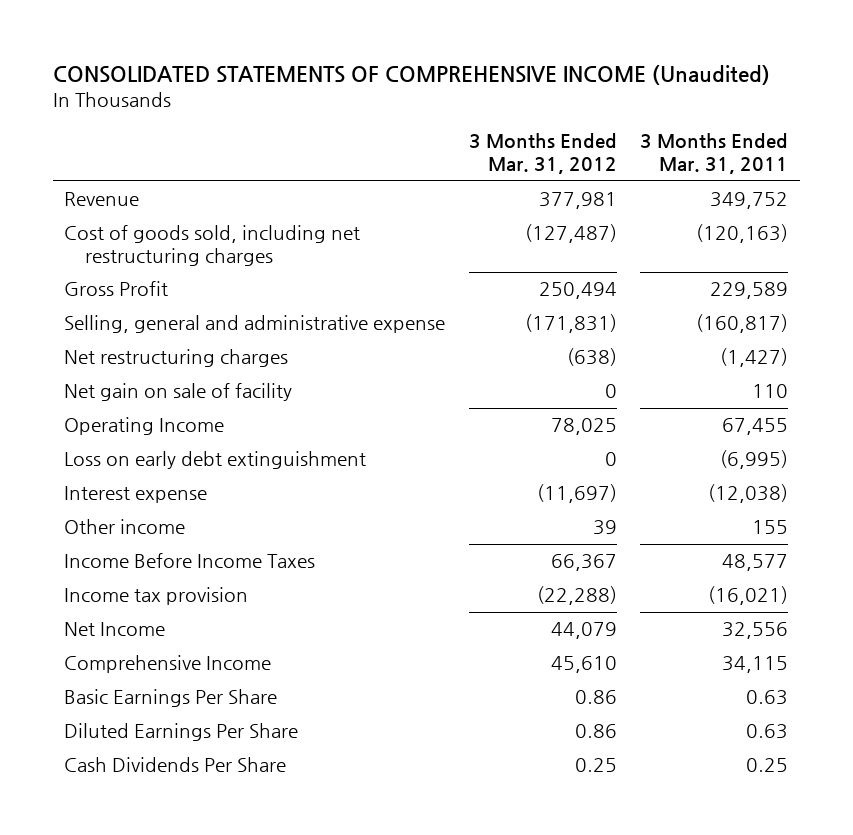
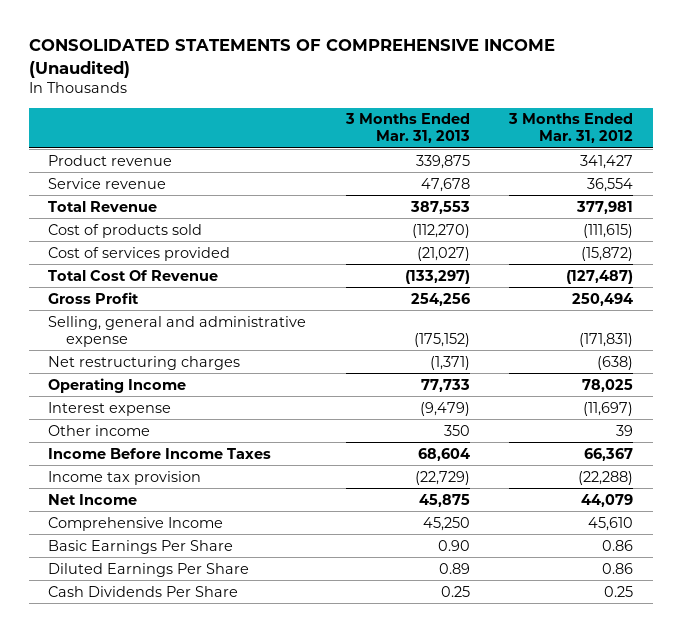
[640,133,789,175] 3 Months Ended Mar. 31, 2011 -> none
none -> [344,113,470,144] 3 Months Ended Mar. 31, 2013
none -> [48,154,173,166] Product revenue
none -> [48,177,167,189] Service revenue
[64,192,140,207] Revenue -> [48,200,158,212] Total Revenue
none -> [48,223,203,238] Cost of products sold
none -> [48,246,231,261] Cost of services provided
[64,225,361,267] Cost of goods sold, including net restructuring charges -> [48,269,219,281] Total Cost Of Revenue
[64,383,293,402] Net gain on sale of facility -> none
[64,451,367,470] Loss on early debt extinguishment -> none

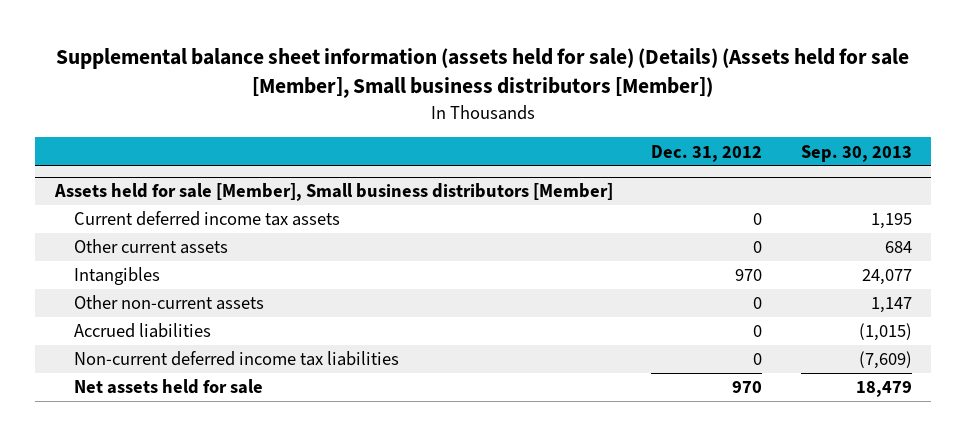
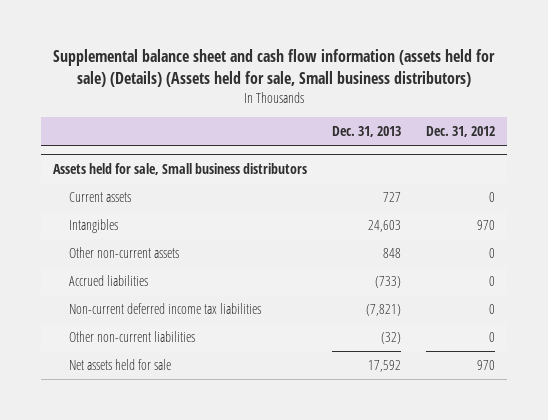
[56,48,910,99] Supplemental balance sheet information (assets held for sale) (Details) (Assets held for sale [Member], Small business distributors [Member]) -> [52,49,495,87] Supplemental balance sheet and cash flow information (assets held for sale) (Details) (Assets held for sale, Small business distributors)
[800,144,912,162] Sep. 30, 2013 -> none
none -> [331,125,401,137] Dec. 31, 2013
[73,211,340,227] Current deferred income tax assets -> none
[53,183,613,202] Assets held for sale [Member], Small business distributors [Member] -> [53,162,308,175] Assets held for sale, Small business distributors
[73,239,228,255] Other current assets -> [68,192,131,203] Current assets
none -> [68,331,195,343] Other non-current liabilities

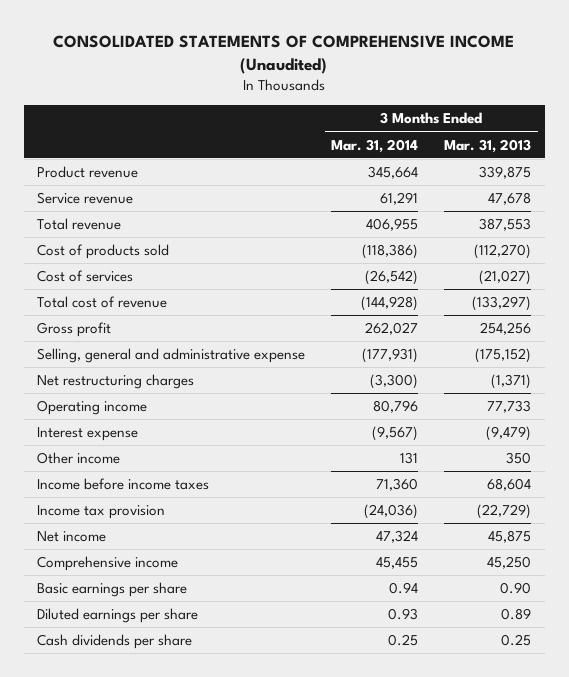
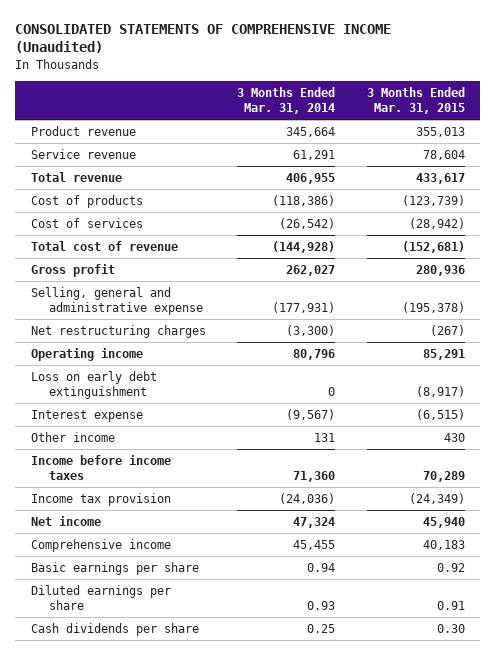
[444,138,532,153] Mar. 31, 2013 -> none
none -> [366,86,465,115] 3 Months Ended Mar. 31, 2015
[37,244,170,260] Cost of products sold -> [30,194,143,208] Cost of products
none -> [30,370,157,400] Loss on early debt extinguishment

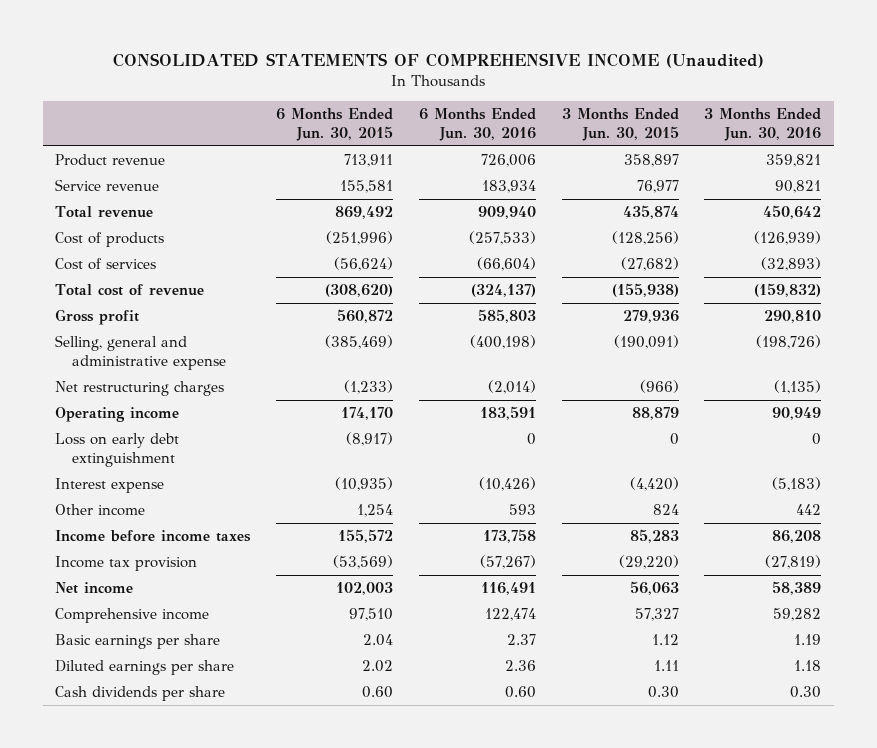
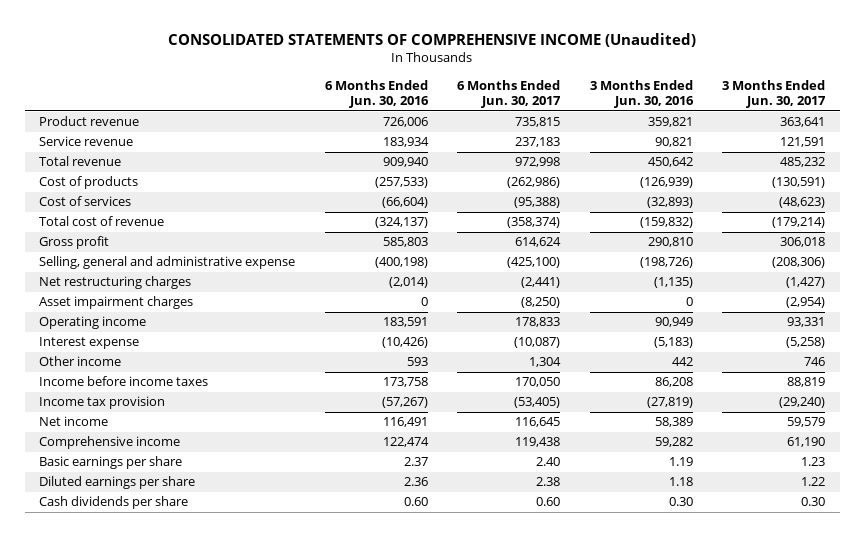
[276,108,394,142] 6 Months Ended Jun. 30, 2015 -> none
[561,108,679,142] 3 Months Ended Jun. 30, 2015 -> none
none -> [457,79,562,109] 6 Months Ended Jun. 30, 2017
none -> [722,79,827,109] 3 Months Ended Jun. 30, 2017
none -> [39,296,194,310] Asset impairment charges
[55,433,180,468] Loss on early debt extinguishment -> none

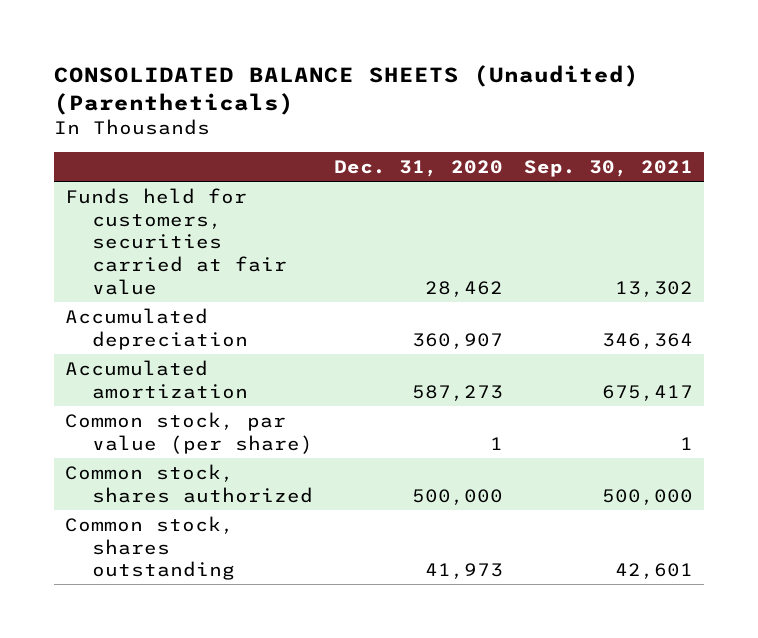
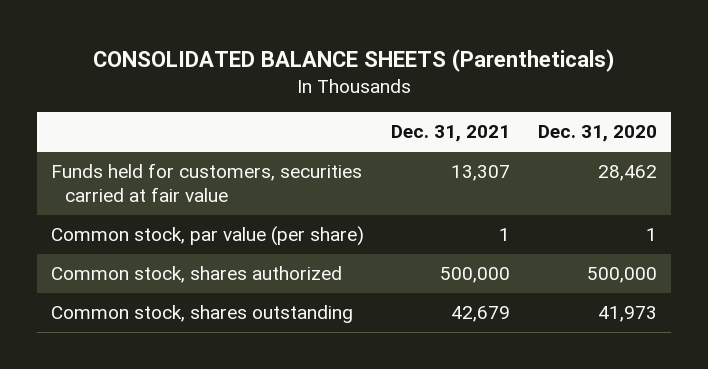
[54,64,640,115] CONSOLIDATED BALANCE SHEETS (Unaudited) (Parentheticals) -> [92,48,615,72] CONSOLIDATED BALANCE SHEETS (Parentheticals)
[524,159,694,177] Sep. 30, 2021 -> none
none -> [391,125,511,143] Dec. 31, 2021
[64,307,249,350] Accumulated depreciation -> none
[64,359,249,399] Accumulated amortization -> none

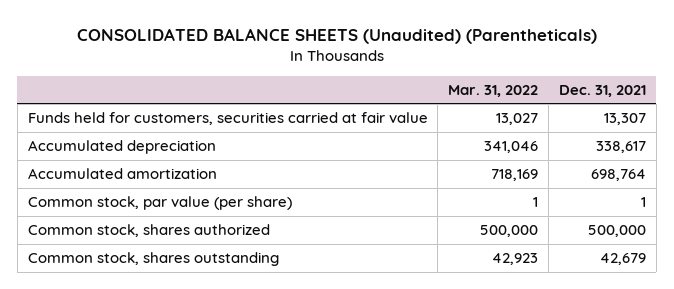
[92,48,615,72] CONSOLIDATED BALANCE SHEETS (Parentheticals) -> [76,27,597,44] CONSOLIDATED BALANCE SHEETS (Unaudited) (Parentheticals)
[538,125,658,143] Dec. 31, 2020 -> none
none -> [448,84,539,97] Mar. 31, 2022
none -> [27,140,216,155] Accumulated depreciation
none -> [27,168,217,180] Accumulated amortization

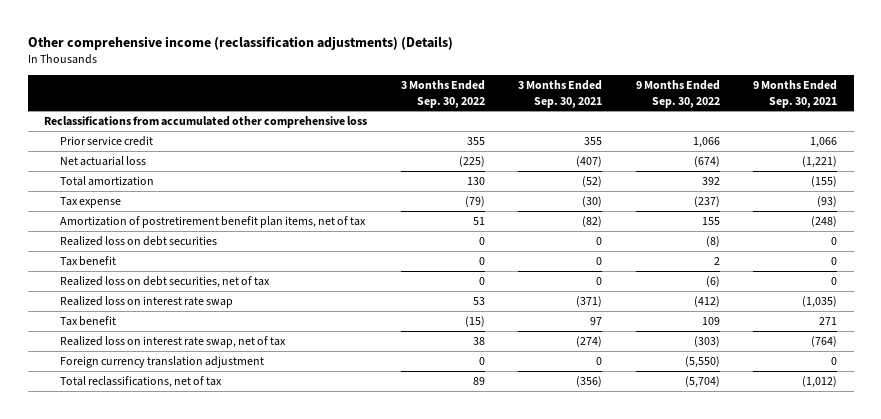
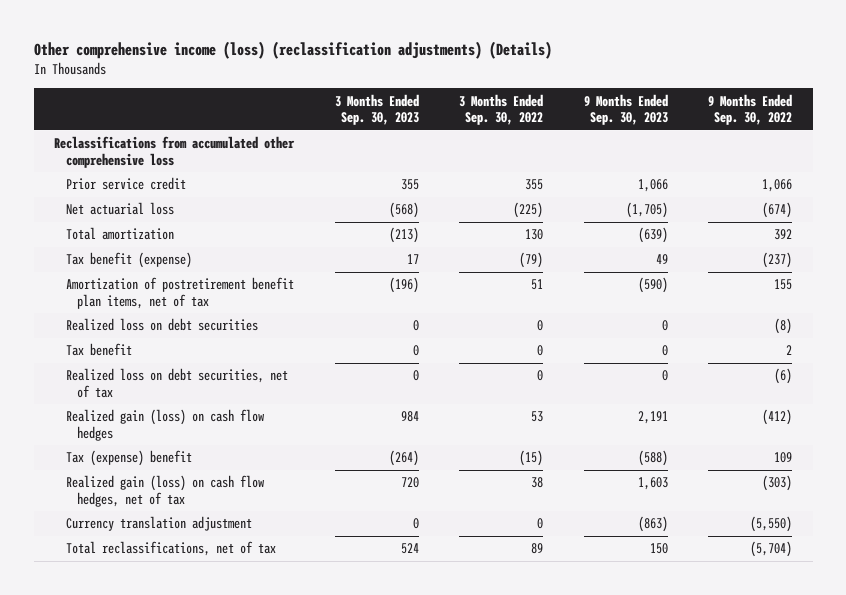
[27,35,453,50] Other comprehensive income (reclassification adjustments) (Details) -> [33,41,552,60] Other comprehensive income (loss) (reclassification adjustments) (Details)
[518,80,603,108] 3 Months Ended Sep. 30, 2021 -> none
[752,80,837,108] 9 Months Ended Sep. 30, 2021 -> none
none -> [334,93,419,126] 3 Months Ended Sep. 30, 2023
none -> [583,93,668,126] 9 Months Ended Sep. 30, 2023
[59,196,121,208] Tax expense -> [65,252,192,269] Tax benefit (expense)
[59,295,233,308] Realized loss on interest rate swap -> [65,409,264,442] Realized gain (loss) on cash flow hedges
[59,315,116,326] Tax benefit -> [65,450,192,467] Tax (expense) benefit
[59,335,286,348] Realized loss on interest rate swap, net of tax -> [65,475,264,508] Realized gain (loss) on cash flow hedges, net of tax
[59,355,264,368] Foreign currency translation adjustment -> [65,516,252,532] Currency translation adjustment

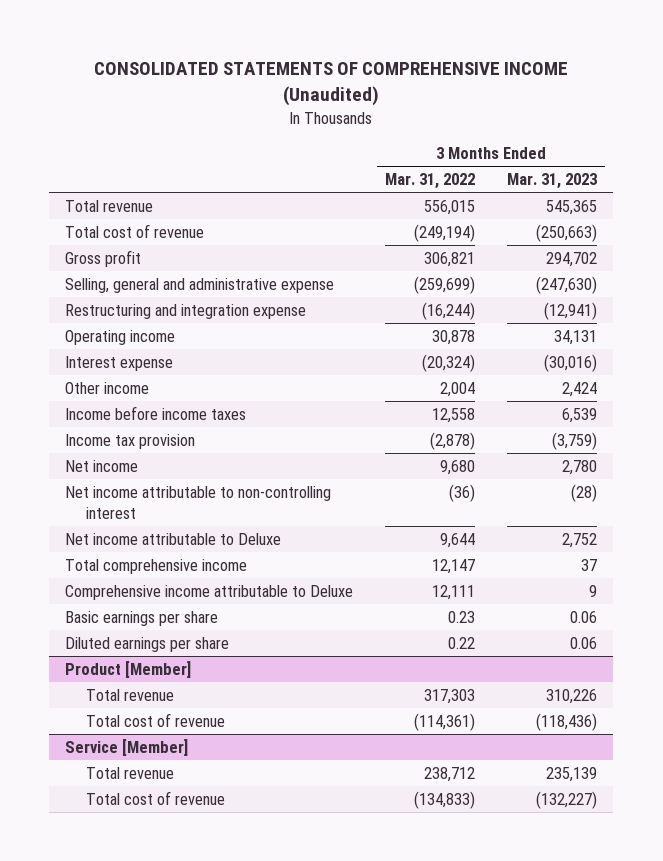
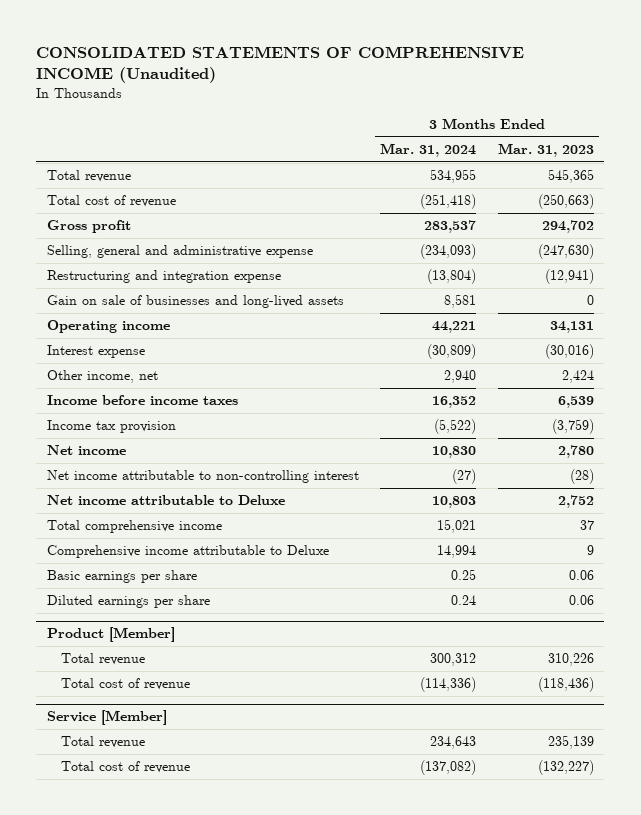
[385,173,476,190] Mar. 31, 2022 -> none
none -> [380,143,477,158] Mar. 31, 2024
none -> [46,295,344,309] Gain on sale of businesses and long-lived assets
[65,381,150,394] Other income -> [46,370,158,384] Other income, net

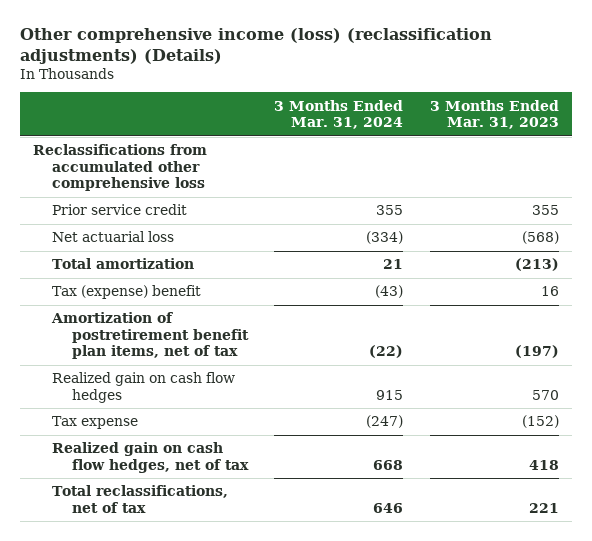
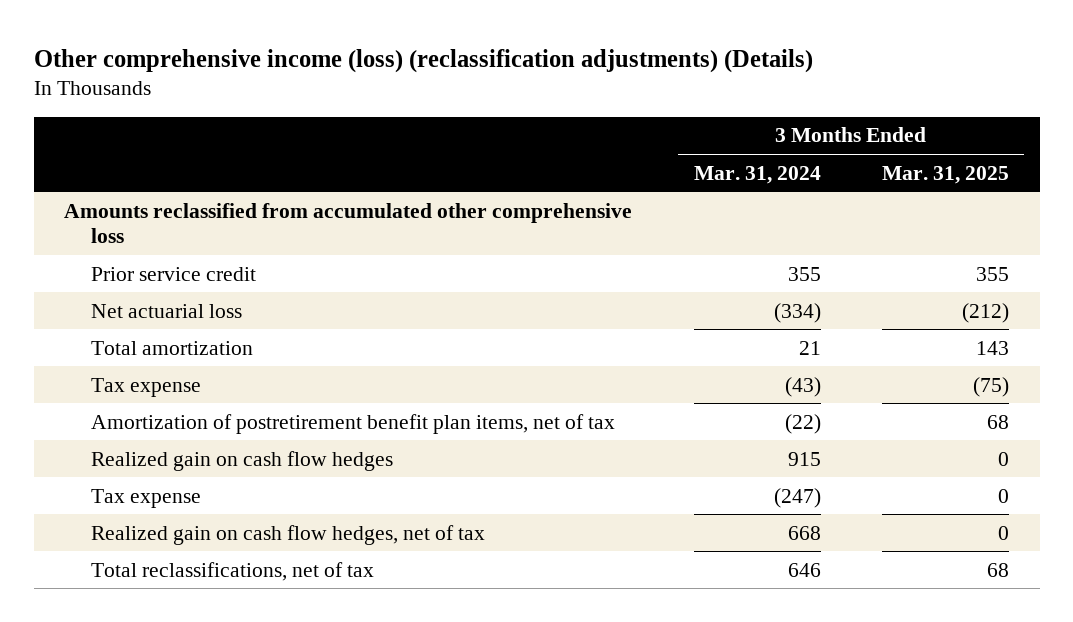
[429,99,559,130] 3 Months Ended Mar. 31, 2023 -> none
none -> [882,165,1010,184] Mar. 31, 2025
[32,144,207,191] Reclassifications from accumulated other comprehensive loss -> [64,202,633,244] Amounts reclassified from accumulated other comprehensive loss
[52,285,202,300] Tax (expense) benefit -> [91,377,202,397] Tax expense

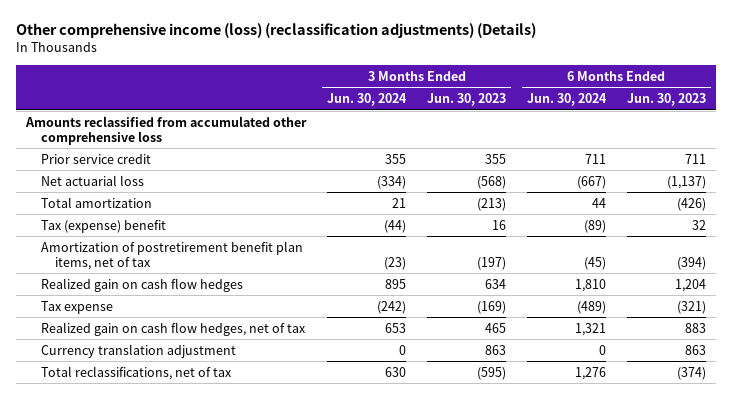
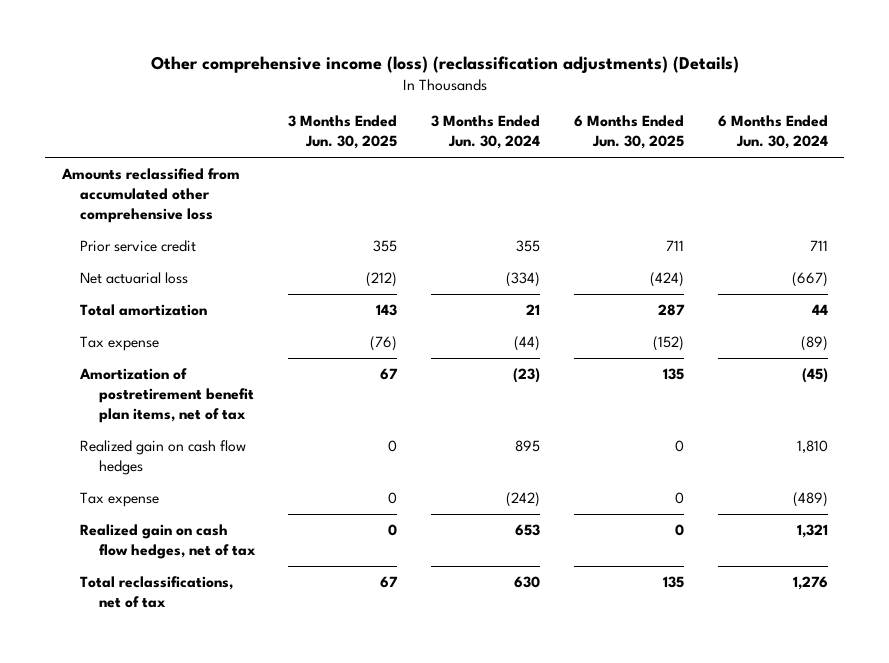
[427,93,507,107] Jun. 30, 2023 -> none
[626,93,706,107] Jun. 30, 2023 -> none
none -> [288,115,398,150] 3 Months Ended Jun. 30, 2025
none -> [573,115,684,150] 6 Months Ended Jun. 30, 2025
[40,219,166,233] Tax (expense) benefit -> [80,336,160,352] Tax expense
[40,343,236,358] Currency translation adjustment -> none

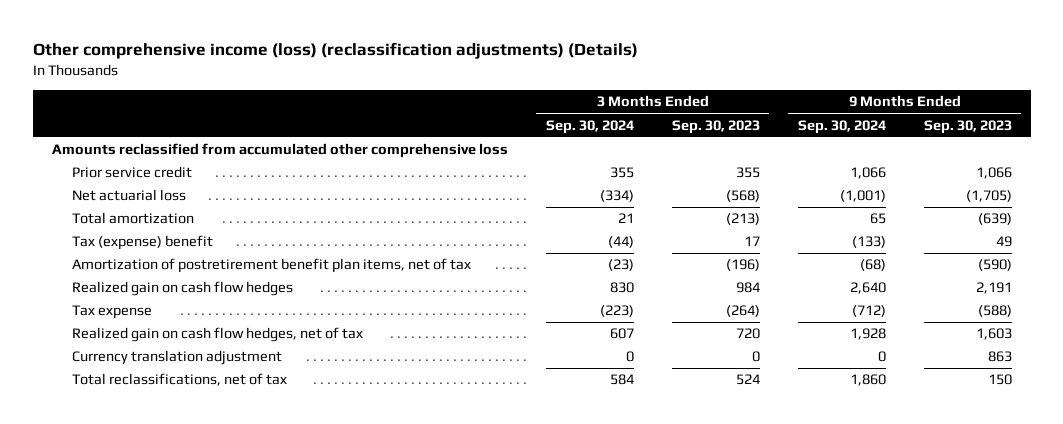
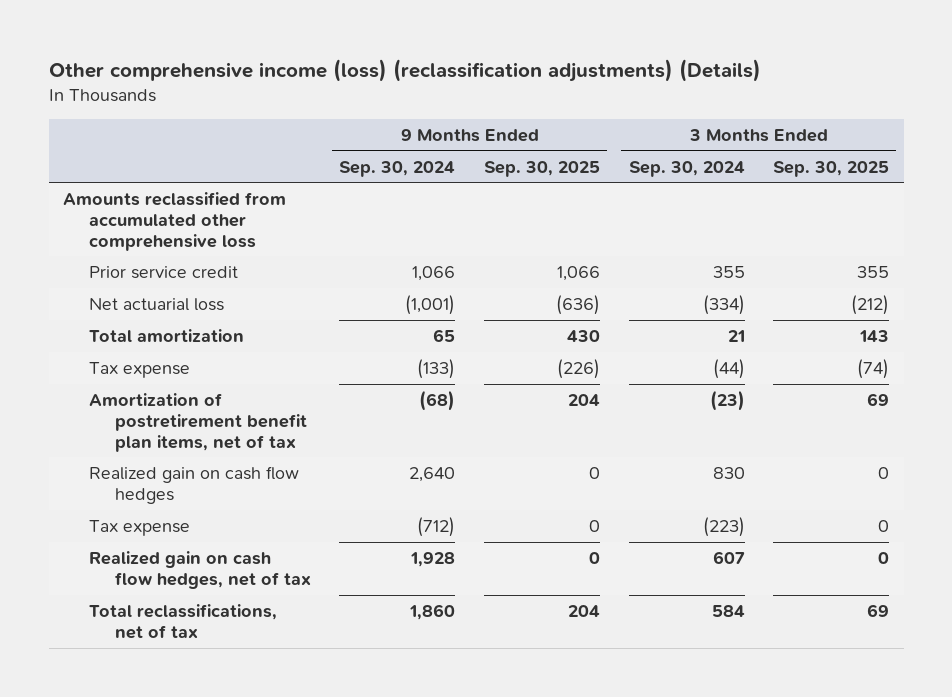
[671,119,760,134] Sep. 30, 2023 -> none
[923,119,1012,134] Sep. 30, 2023 -> none
none -> [484,160,601,177] Sep. 30, 2025
none -> [773,160,890,177] Sep. 30, 2025
[71,235,213,251] Tax (expense) benefit -> [88,361,190,378] Tax expense
[71,350,282,366] Currency translation adjustment -> none

